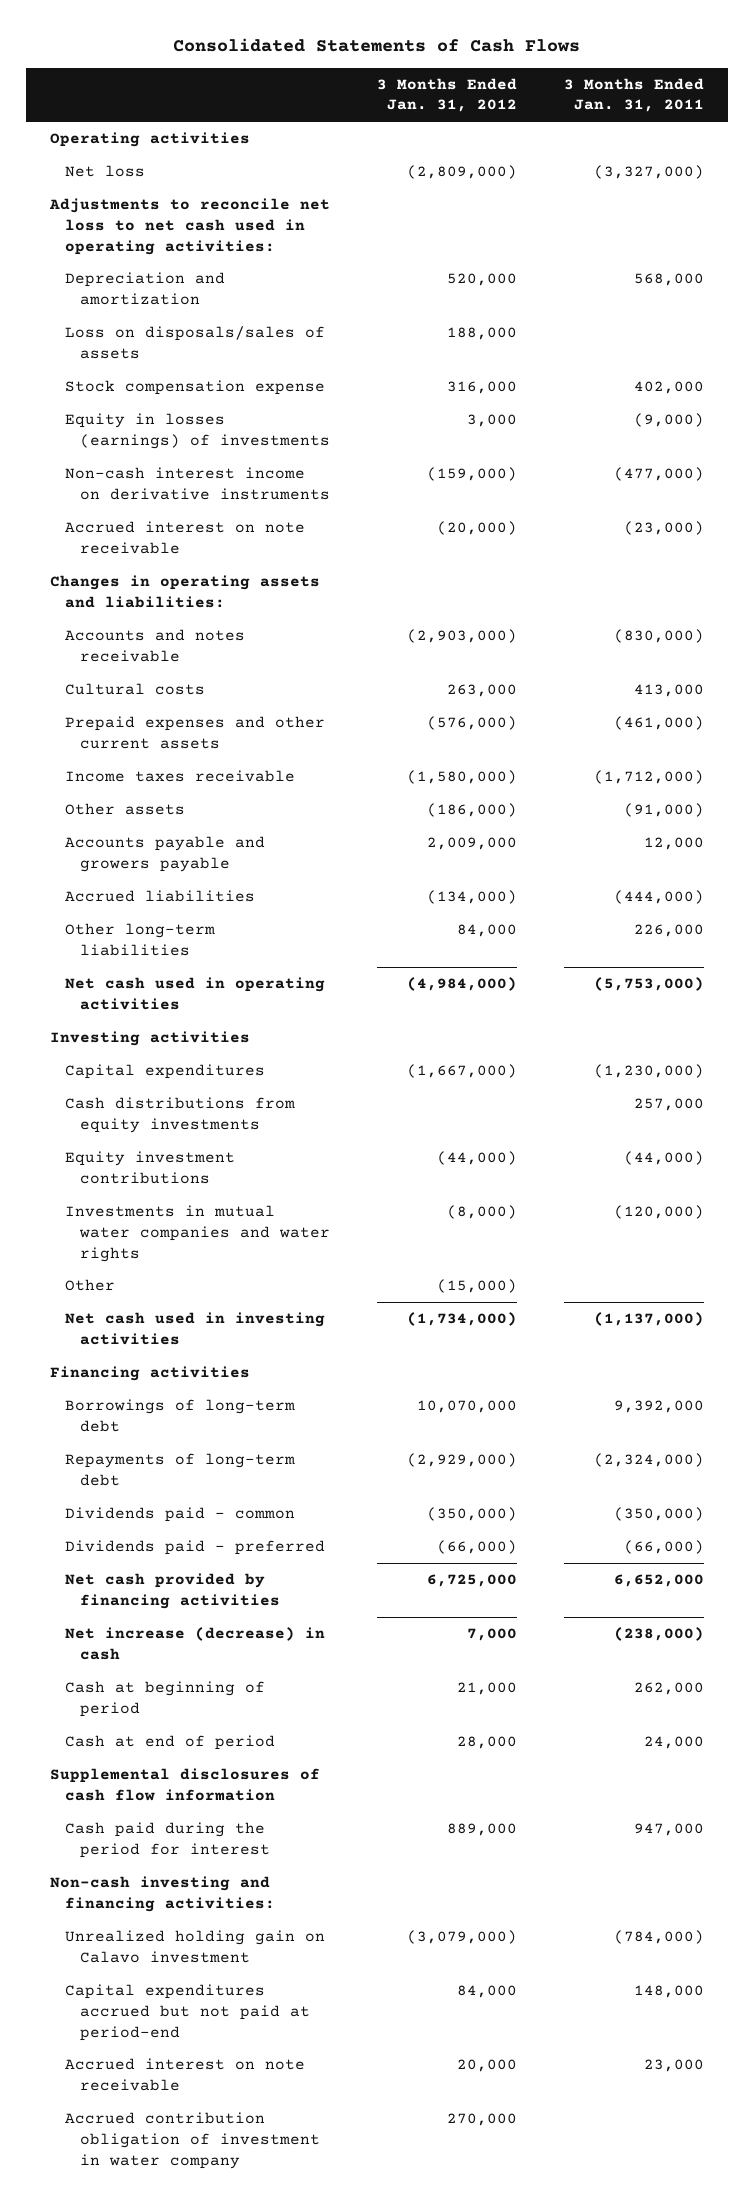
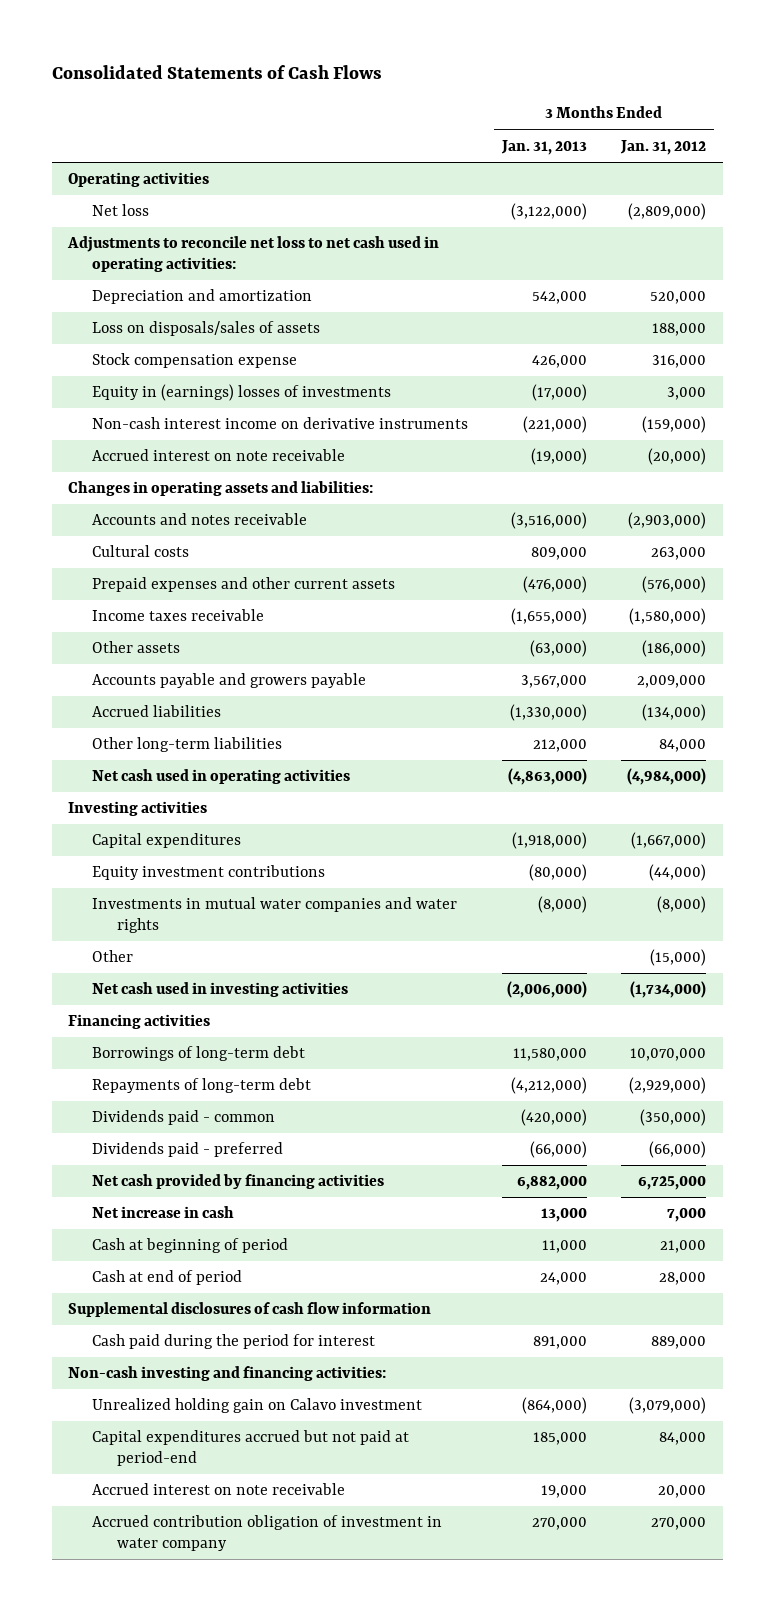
[564,77,705,113] 3 Months Ended Jan. 31, 2011 -> none
none -> [501,139,588,155] Jan. 31, 2013
[64,413,330,449] Equity in losses (earnings) of investments -> [92,384,392,402] Equity in (earnings) losses of investments
[64,1097,295,1133] Cash distributions from equity investments -> none
[64,1627,325,1660] Net increase (decrease) in cash -> [92,1206,235,1219] Net increase in cash

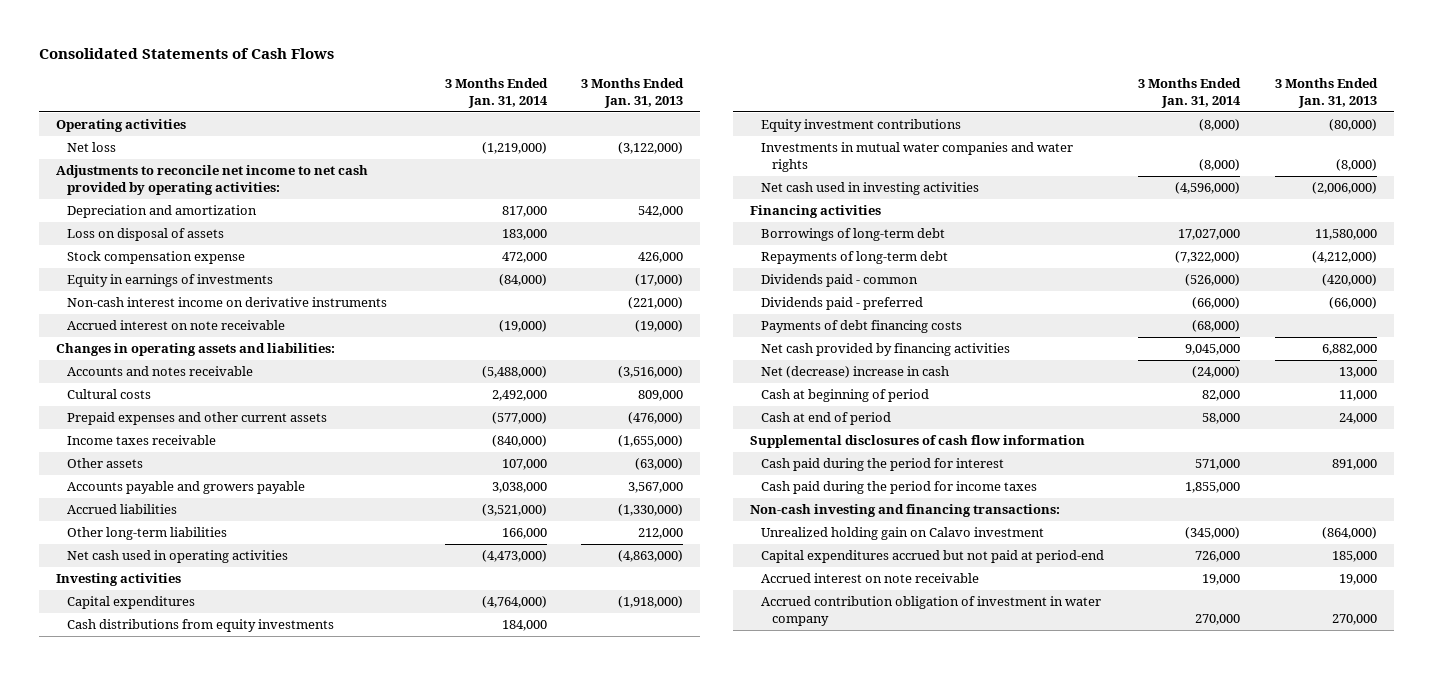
[619,139,706,155] Jan. 31, 2012 -> none
none -> [444,78,548,109] 3 Months Ended Jan. 31, 2014
[67,236,440,272] Adjustments to reconcile net loss to net cash used in operating activities: -> [56,165,369,196] Adjustments to reconcile net income to net cash provided by operating activities:
[92,321,321,337] Loss on disposals/sales of assets -> [67,228,225,242] Loss on disposal of assets
[92,384,392,402] Equity in (earnings) losses of investments -> [67,274,274,288] Equity in earnings of investments
none -> [67,619,335,633] Cash distributions from equity investments
[92,950,134,963] Other -> none
none -> [760,320,962,334] Payments of debt financing costs
[92,1206,235,1219] Net increase in cash -> [760,366,949,379] Net (decrease) increase in cash
none -> [760,481,1037,495] Cash paid during the period for income taxes
[68,1366,387,1382] Non-cash investing and financing activities: -> [749,504,1060,518] Non-cash investing and financing transactions:

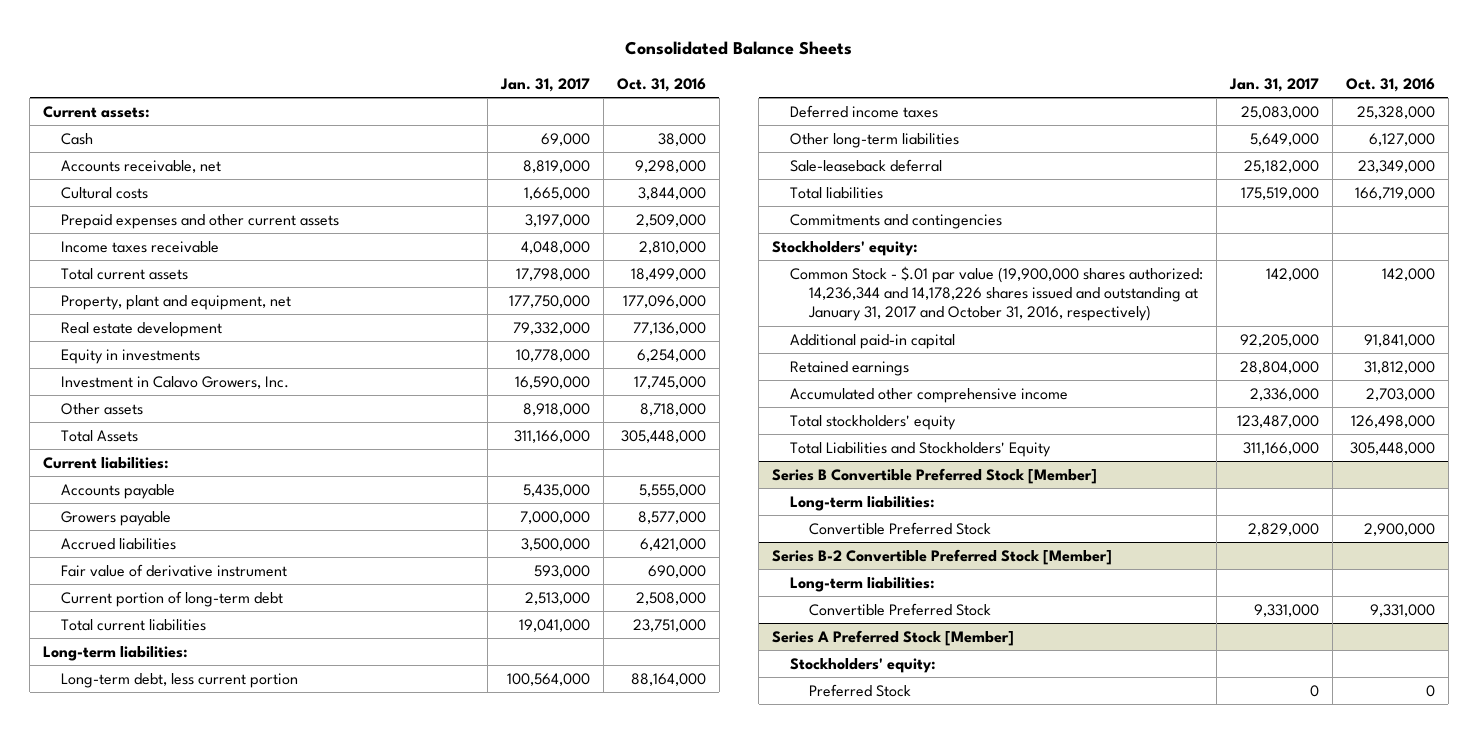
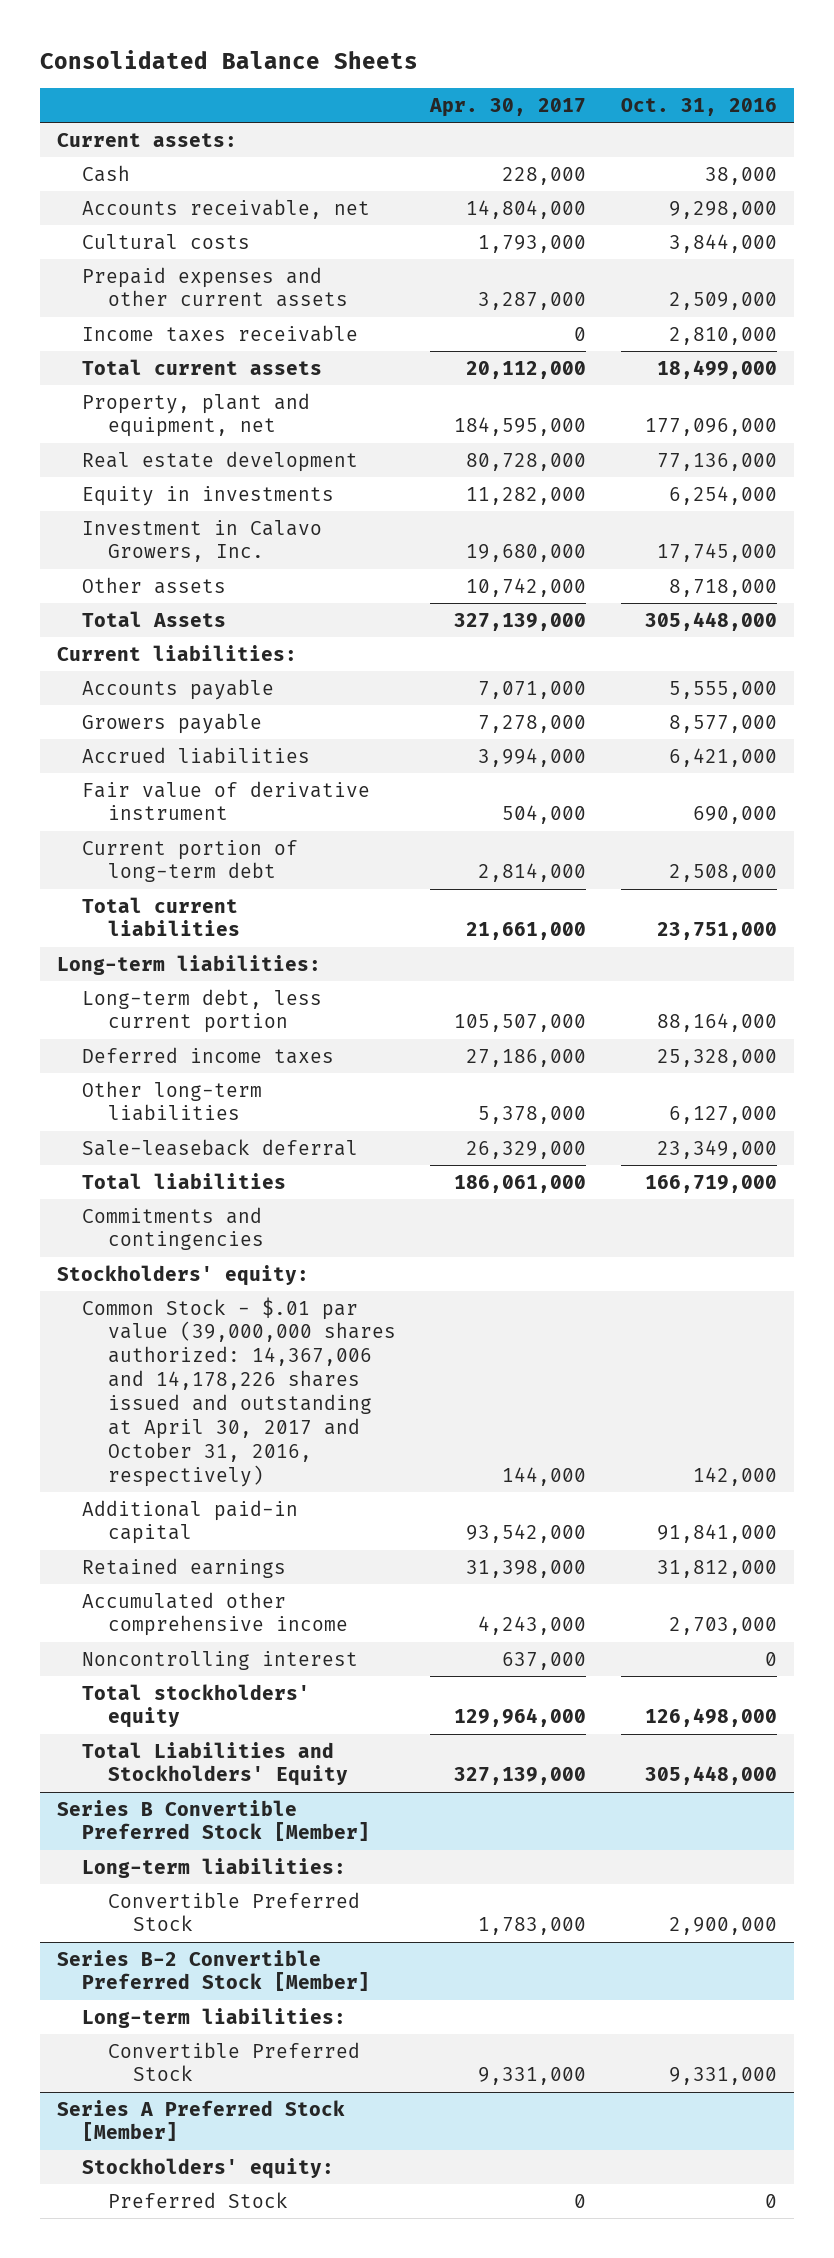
[499,77,590,92] Jan. 31, 2017 -> none
none -> [429,98,587,118] Apr. 30, 2017
[790,265,1204,322] Common Stock - $.01 par value (19,900,000 shares authorized: 14,236,344 and 14,178,226 shares issued and outstanding at January 31, 2017 and October 31, 2016, respectively) -> [82,1296,396,1487] Common Stock - $.01 par value (39,000,000 shares authorized: 14,367,006 and 14,178,226 shares issued and outstanding at April 30, 2017 and October 31, 2016, respectively)
none -> [82,1650,359,1670] Noncontrolling interest

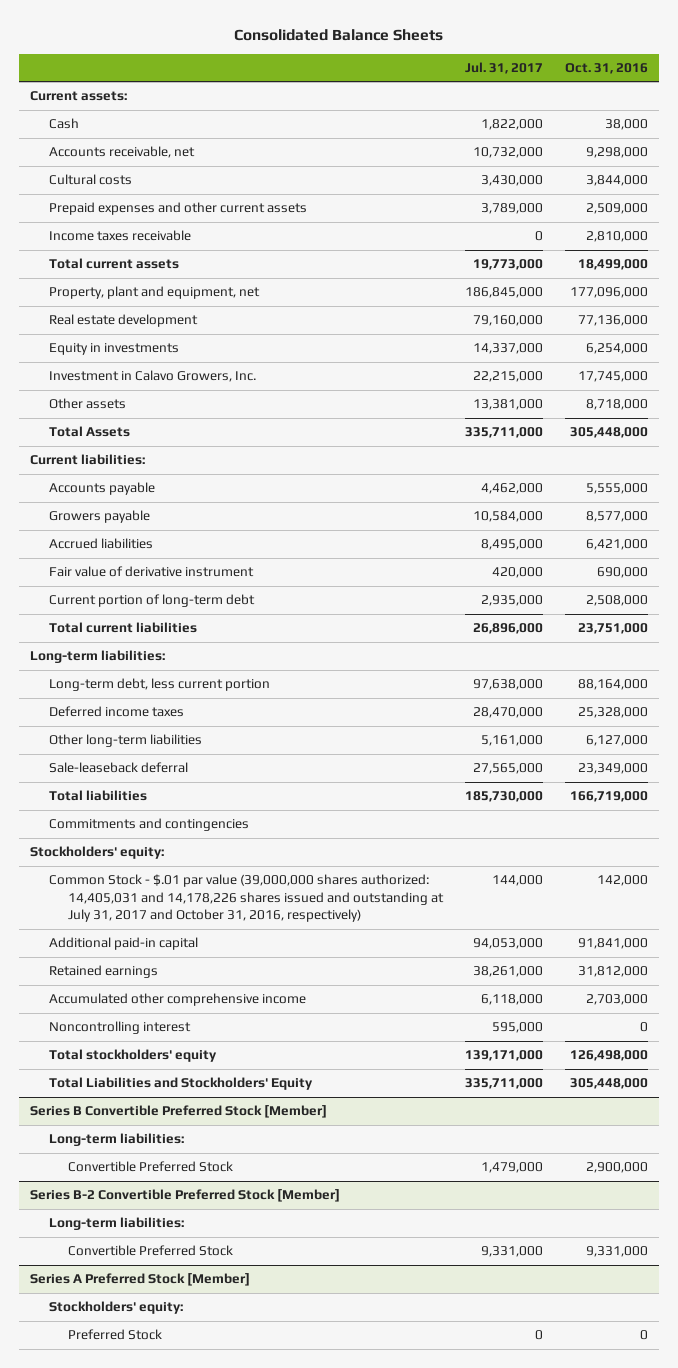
[429,98,587,118] Apr. 30, 2017 -> none
none -> [464,61,543,74] Jul. 31, 2017
[82,1296,396,1487] Common Stock - $.01 par value (39,000,000 shares authorized: 14,367,006 and 14,178,226 shares issued and outstanding at April 30, 2017 and October 31, 2016, respectively) -> [49,874,445,923] Common Stock - $.01 par value (39,000,000 shares authorized: 14,405,031 and 14,178,226 shares issued and outstanding at July 31, 2017 and October 31, 2016, respectively)

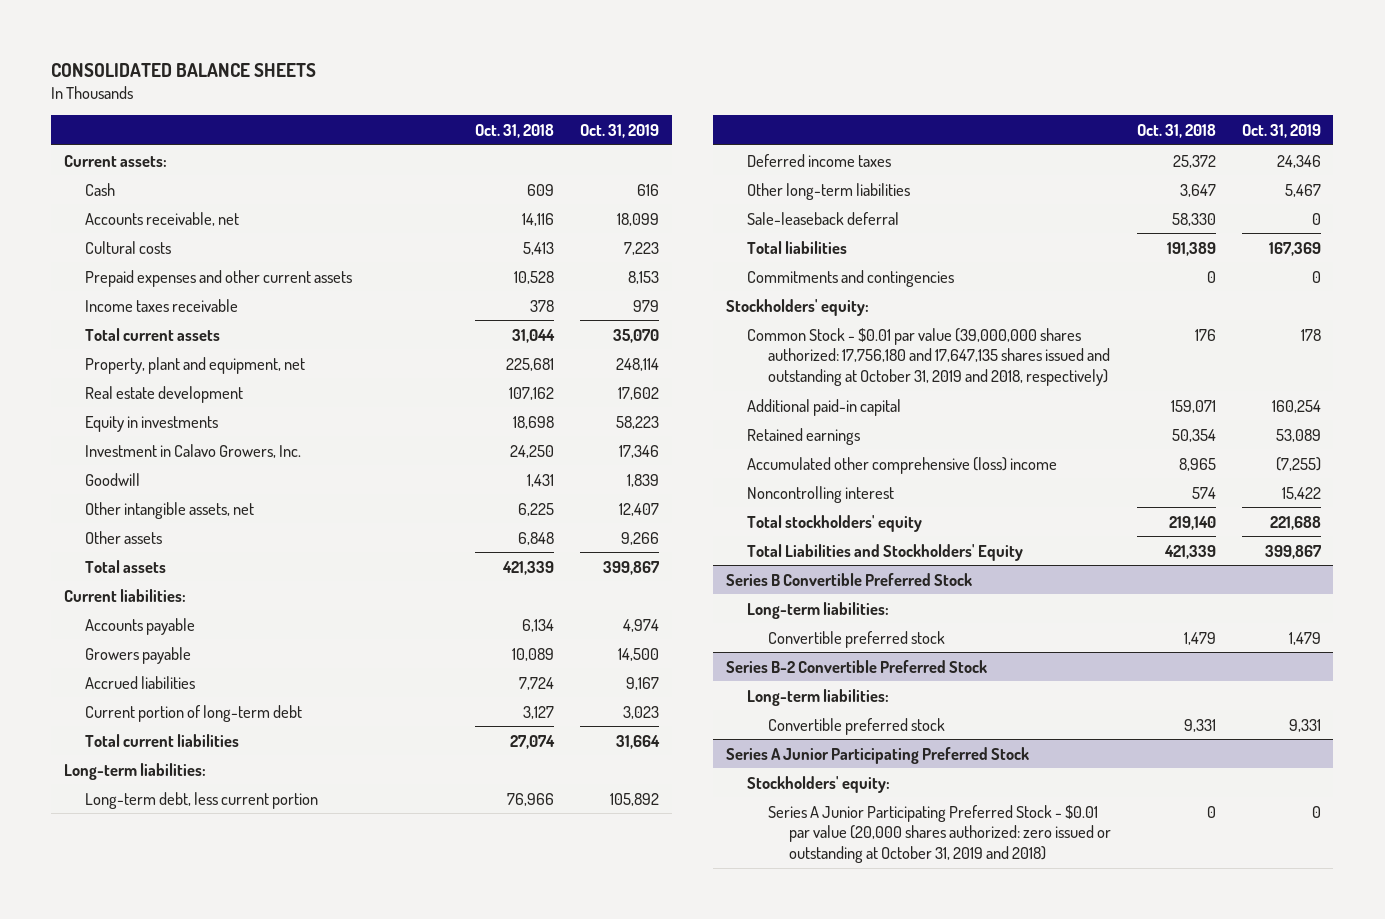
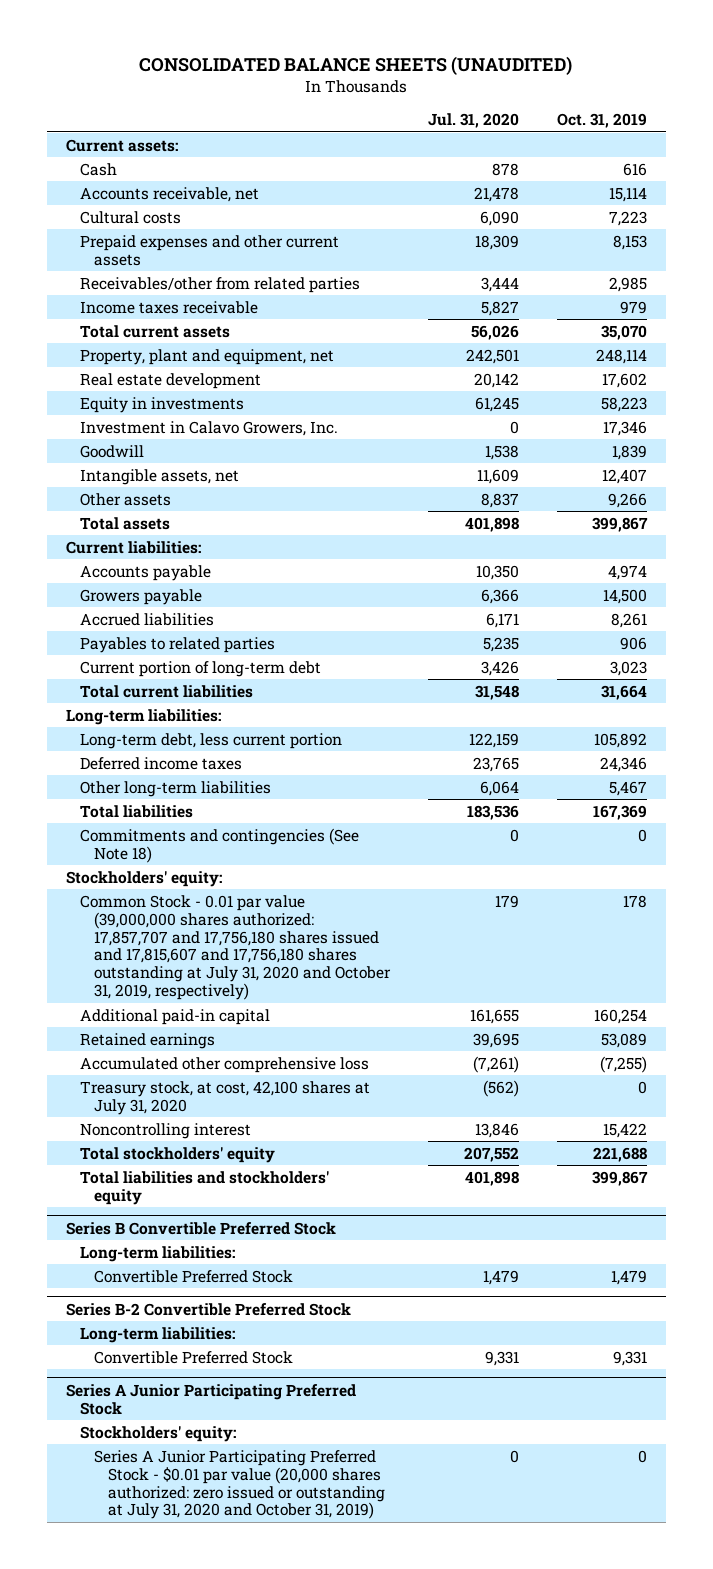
[51,62,317,77] CONSOLIDATED BALANCE SHEETS -> [139,55,573,75] CONSOLIDATED BALANCE SHEETS (UNAUDITED)
[475,123,555,138] Oct. 31, 2018 -> none
none -> [427,113,519,129] Jul. 31, 2020
[616,212,659,226] 18,099 -> [608,186,647,202] 15,114
none -> [79,276,360,293] Receivables/other from related parties
[85,501,255,519] Other intangible assets, net -> [79,468,239,485] Intangible assets, net
[625,676,659,690] 9,167 -> [610,612,647,628] 8,261
none -> [79,636,275,653] Payables to related parties
[746,211,899,225] Sale-leaseback deferral -> none
[746,269,954,287] Commitments and contingencies -> [79,827,359,863] Commitments and contingencies (See Note 18)
[746,327,1110,387] Common Stock - $0.01 par value (39,000,000 shares authorized: 17,756,180 and 17,647,135 shares issued and outstanding at October 31, 2019 and 2018, respectively) -> [79,894,391,1001] Common Stock - 0.01 par value (39,000,000 shares authorized: 17,857,707 and 17,756,180 shares issued and 17,815,607 and 17,756,180 shares outstanding at July 31, 2020 and October 31, 2019, respectively)
[746,456,1057,474] Accumulated other comprehensive (loss) income -> [79,1056,369,1073] Accumulated other comprehensive loss
none -> [79,1080,370,1115] Treasury stock, at cost, 42,100 shares at July 31, 2020
[746,543,1023,561] Total Liabilities and Stockholders' Equity -> [79,1170,329,1205] Total liabilities and stockholders' equity
[767,630,945,648] Convertible preferred stock -> [93,1269,293,1283] Convertible Preferred Stock
[767,717,945,735] Convertible preferred stock -> [93,1350,293,1364] Convertible Preferred Stock
[767,804,1111,864] Series A Junior Participating Preferred Stock - $0.01 par value (20,000 shares authorized: zero issued or outstanding at October 31, 2019 and 2018) -> [93,1449,385,1520] Series A Junior Participating Preferred Stock - $0.01 par value (20,000 shares authorized: zero issued or outstanding at July 31, 2020 and October 31, 2019)

